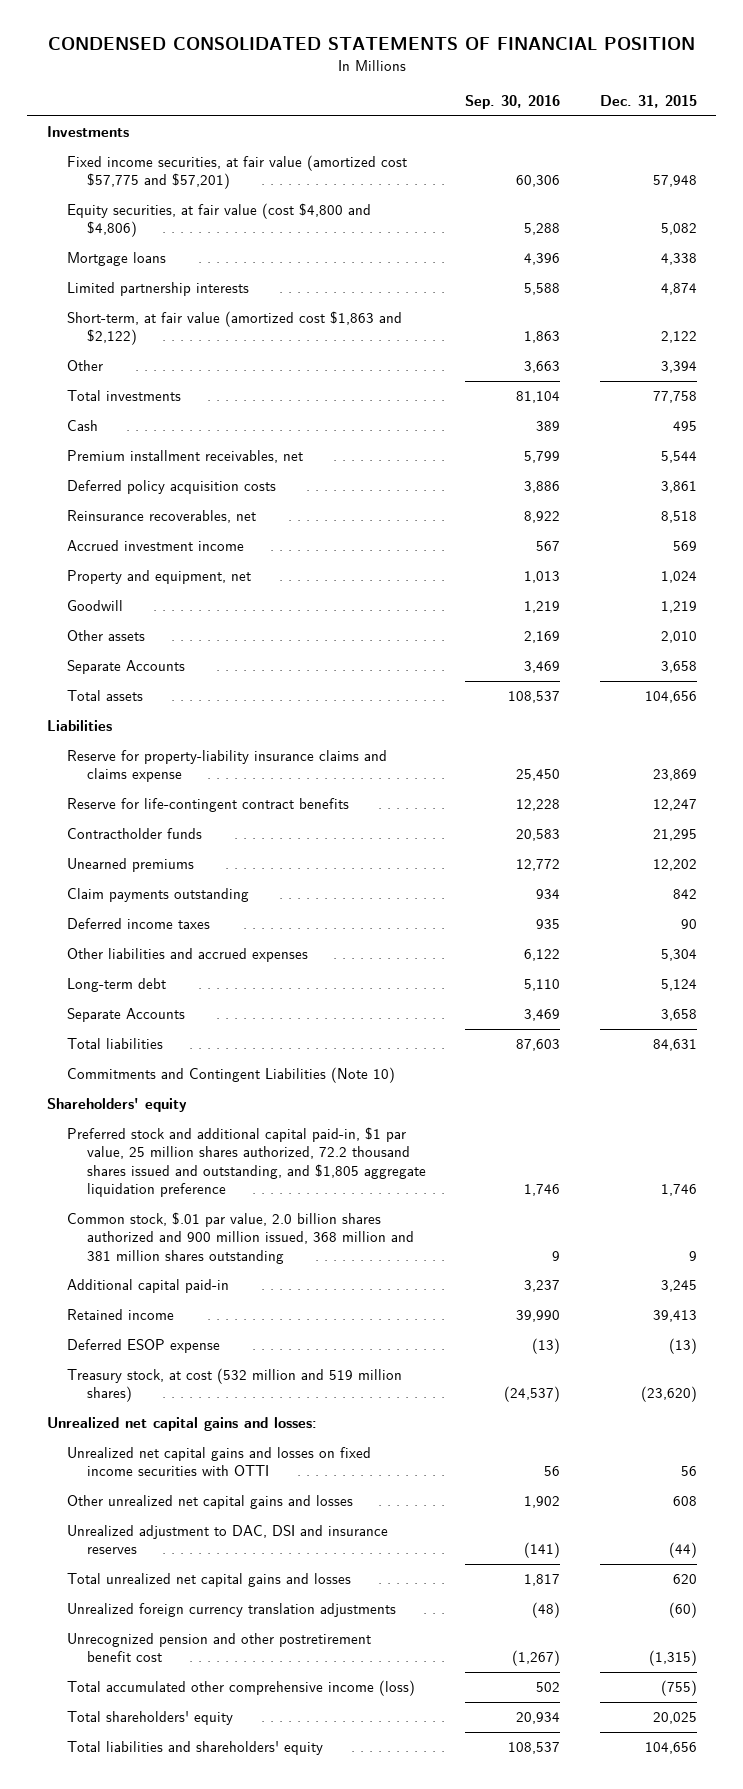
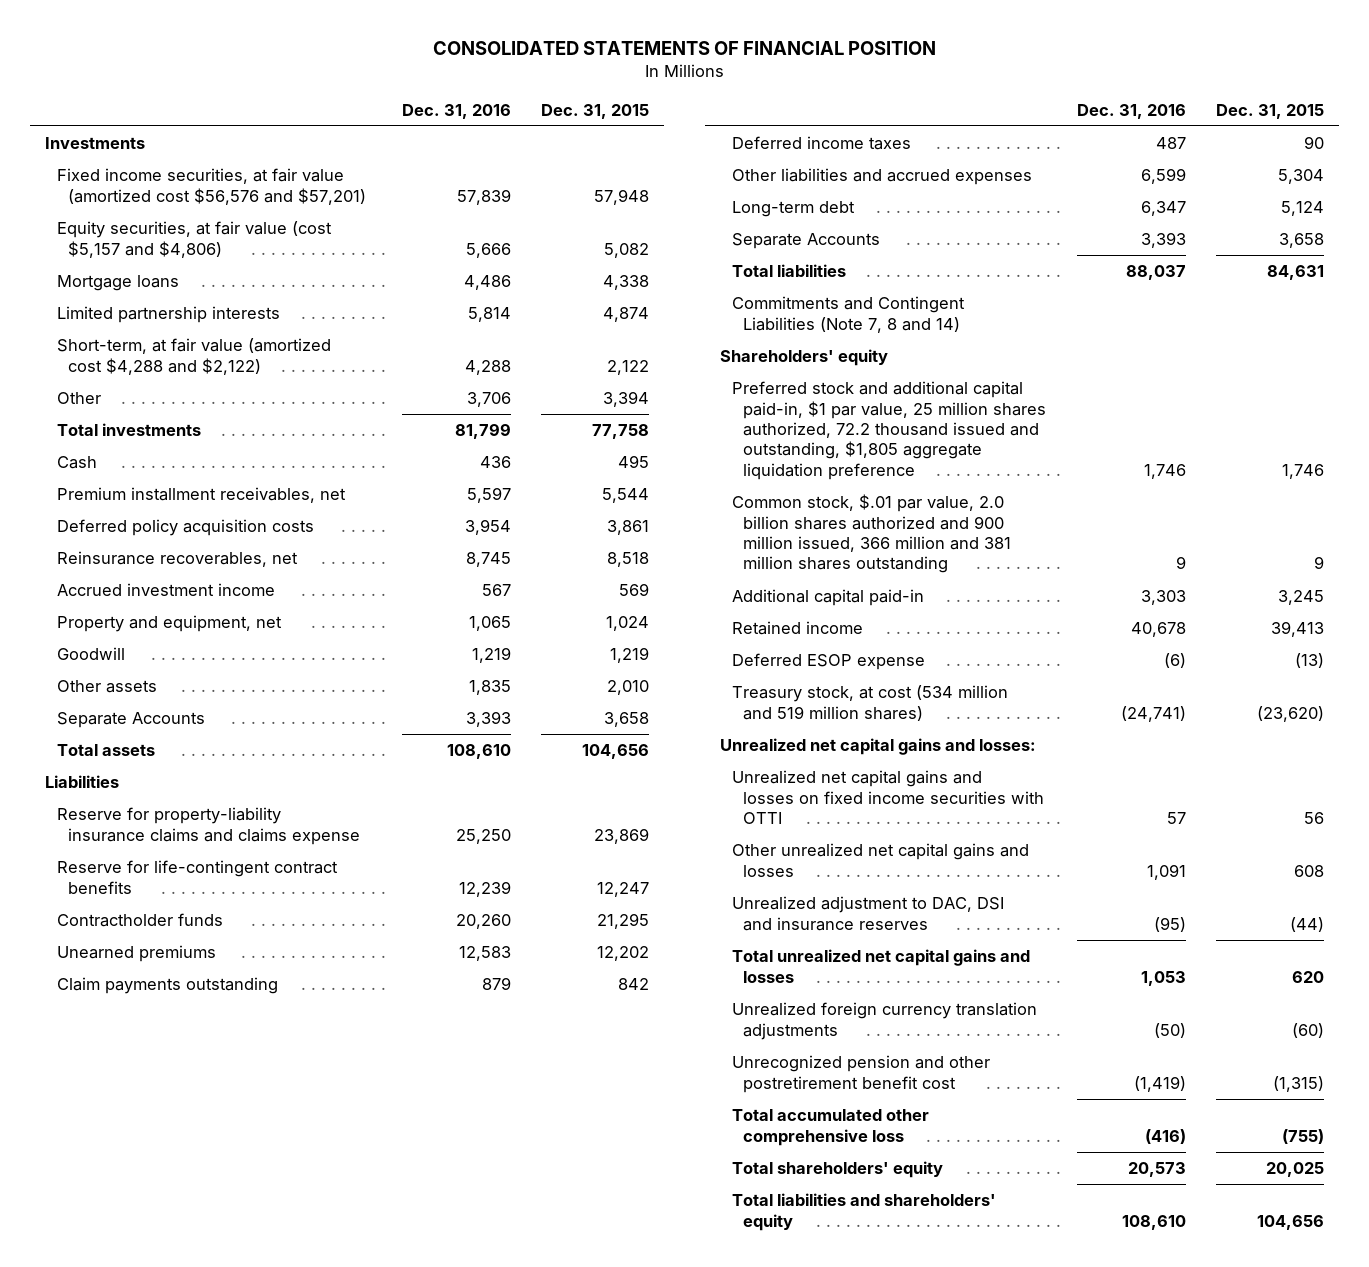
[47,37,695,51] CONDENSED CONSOLIDATED STATEMENTS OF FINANCIAL POSITION -> [432,41,936,56] CONSOLIDATED STATEMENTS OF FINANCIAL POSITION
[465,95,561,110] Sep. 30, 2016 -> none
none -> [401,103,511,119] Dec. 31, 2016
[66,155,407,190] Fixed income securities, at fair value (amortized cost $57,775 and $57,201) -> [56,168,367,205] Fixed income securities, at fair value (amortized cost $56,576 and $57,201)
[66,203,371,238] Equity securities, at fair value (cost $4,800 and $4,806) -> [56,221,332,258] Equity securities, at fair value (cost $5,157 and $4,806)
[66,311,402,346] Short-term, at fair value (amortized cost $1,863 and $2,122) -> [56,338,331,375] Short-term, at fair value (amortized cost $4,288 and $2,122)
[66,1067,395,1084] Commitments and Contingent Liabilities (Note 10) -> [731,296,965,333] Commitments and Contingent Liabilities (Note 7, 8 and 14)
[66,1127,426,1197] Preferred stock and additional capital paid-in, $1 par value, 25 million shares authorized, 72.2 thousand shares issued and outstanding, and $1,805 aggregate liquidation preference -> [731,381,1047,480] Preferred stock and additional capital paid-in, $1 par value, 25 million shares authorized, 72.2 thousand issued and outstanding, $1,805 aggregate liquidation preference
[66,1212,414,1264] Common stock, $.01 par value, 2.0 billion shares authorized and 900 million issued, 368 million and 381 million shares outstanding -> [731,494,1012,574] Common stock, $.01 par value, 2.0 billion shares authorized and 900 million issued, 366 million and 381 million shares outstanding
[66,1368,402,1403] Treasury stock, at cost (532 million and 519 million shares) -> [731,685,1008,721] Treasury stock, at cost (534 million and 519 million shares)
[66,1680,415,1697] Total accumulated other comprehensive income (loss) -> [731,1109,929,1146] Total accumulated other comprehensive loss

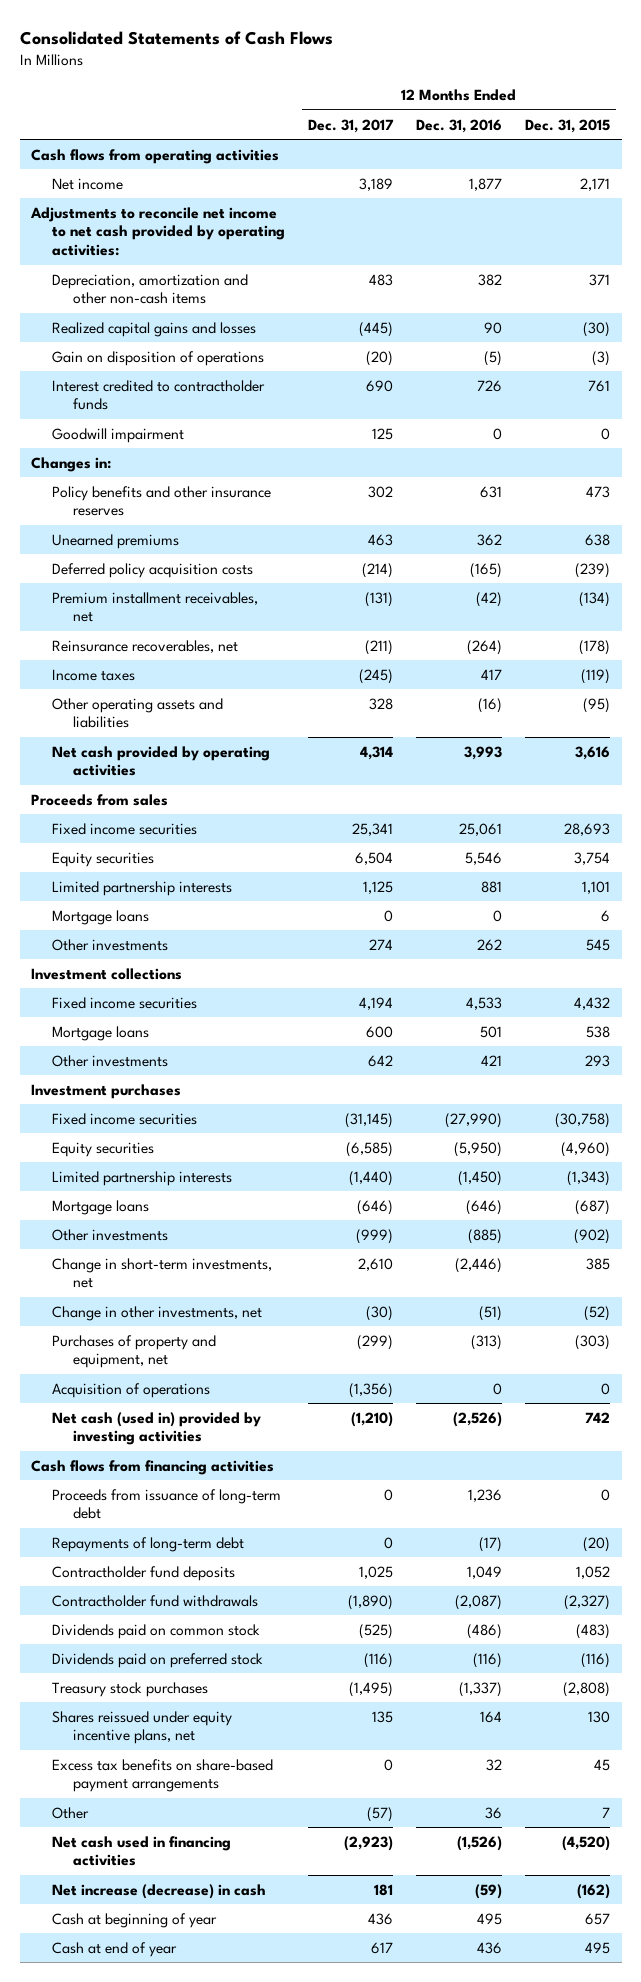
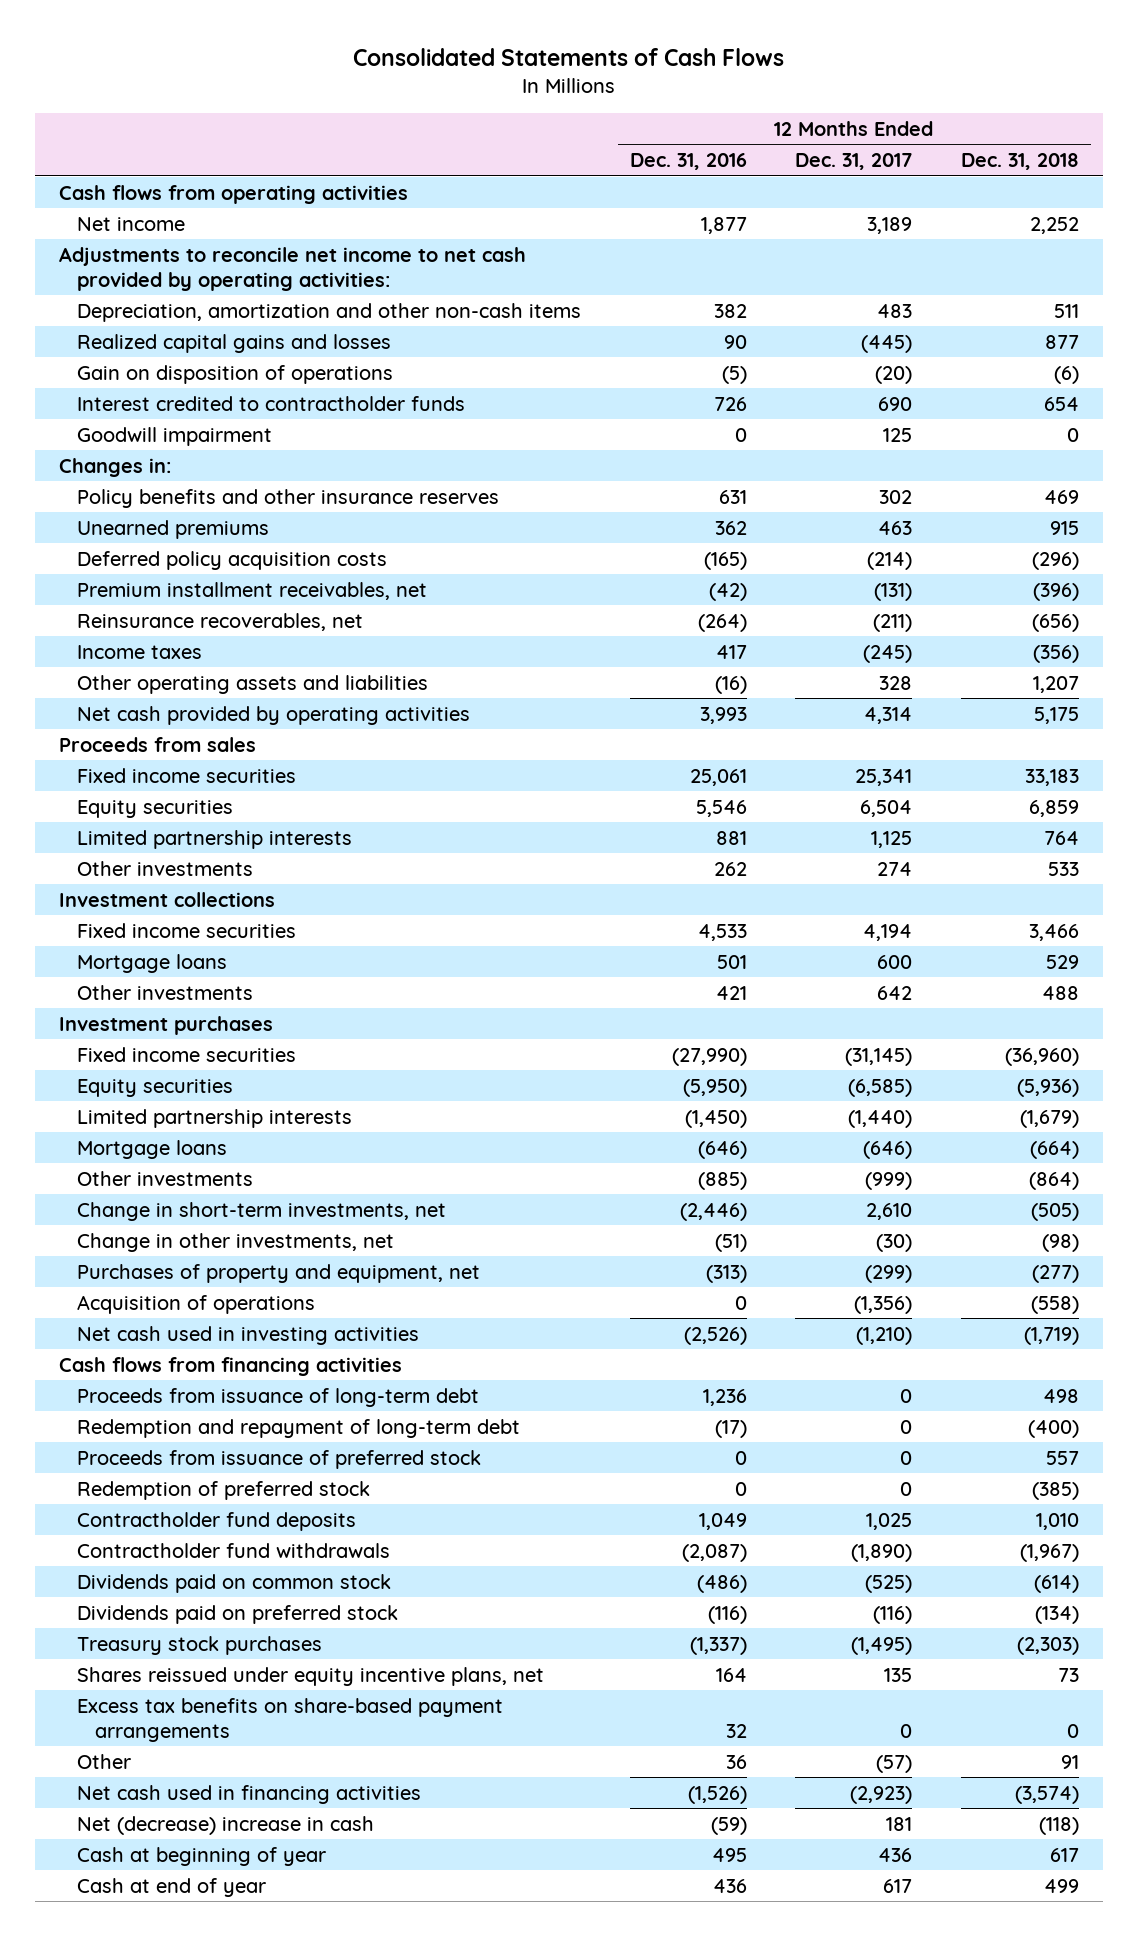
[525,118,611,133] Dec. 31, 2015 -> none
none -> [960,153,1079,171] Dec. 31, 2018
[52,909,150,925] Mortgage loans -> none
[52,1411,262,1446] Net cash (used in) provided by investing activities -> [77,1325,420,1345] Net cash used in investing activities
[52,1536,245,1552] Repayments of long-term debt -> [77,1418,521,1438] Redemption and repayment of long-term debt
none -> [77,1449,482,1469] Proceeds from issuance of preferred stock
none -> [77,1480,371,1500] Redemption of preferred stock
[52,1883,267,1899] Net increase (decrease) in cash -> [77,1815,375,1835] Net (decrease) increase in cash

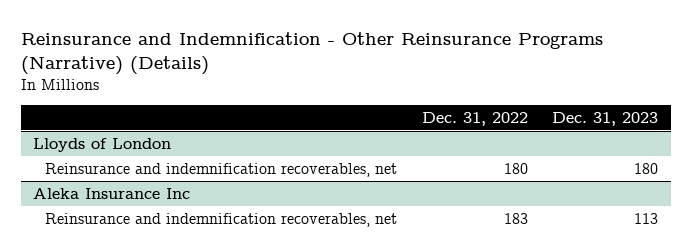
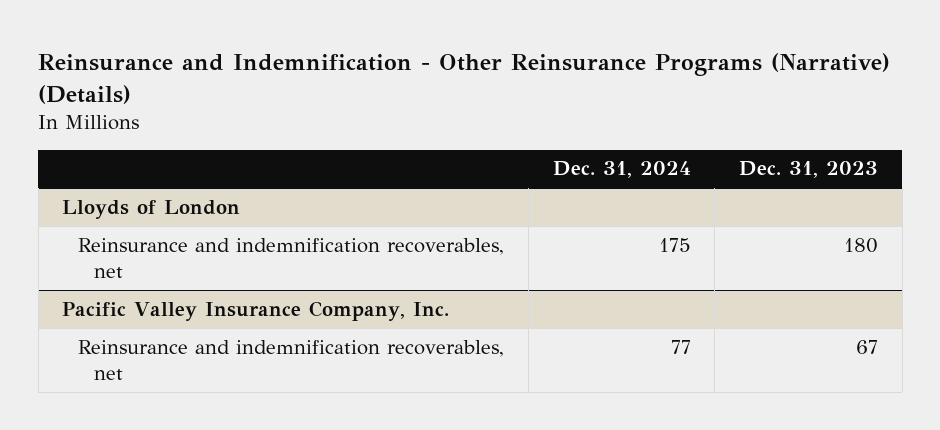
[421,111,528,126] Dec. 31, 2022 -> none
none -> [552,161,691,179] Dec. 31, 2024
[33,187,191,199] Aleka Insurance Inc -> none
none -> [62,300,450,321] Pacific Valley Insurance Company, Inc.
[634,212,659,224] 113 -> [855,339,878,354] 67

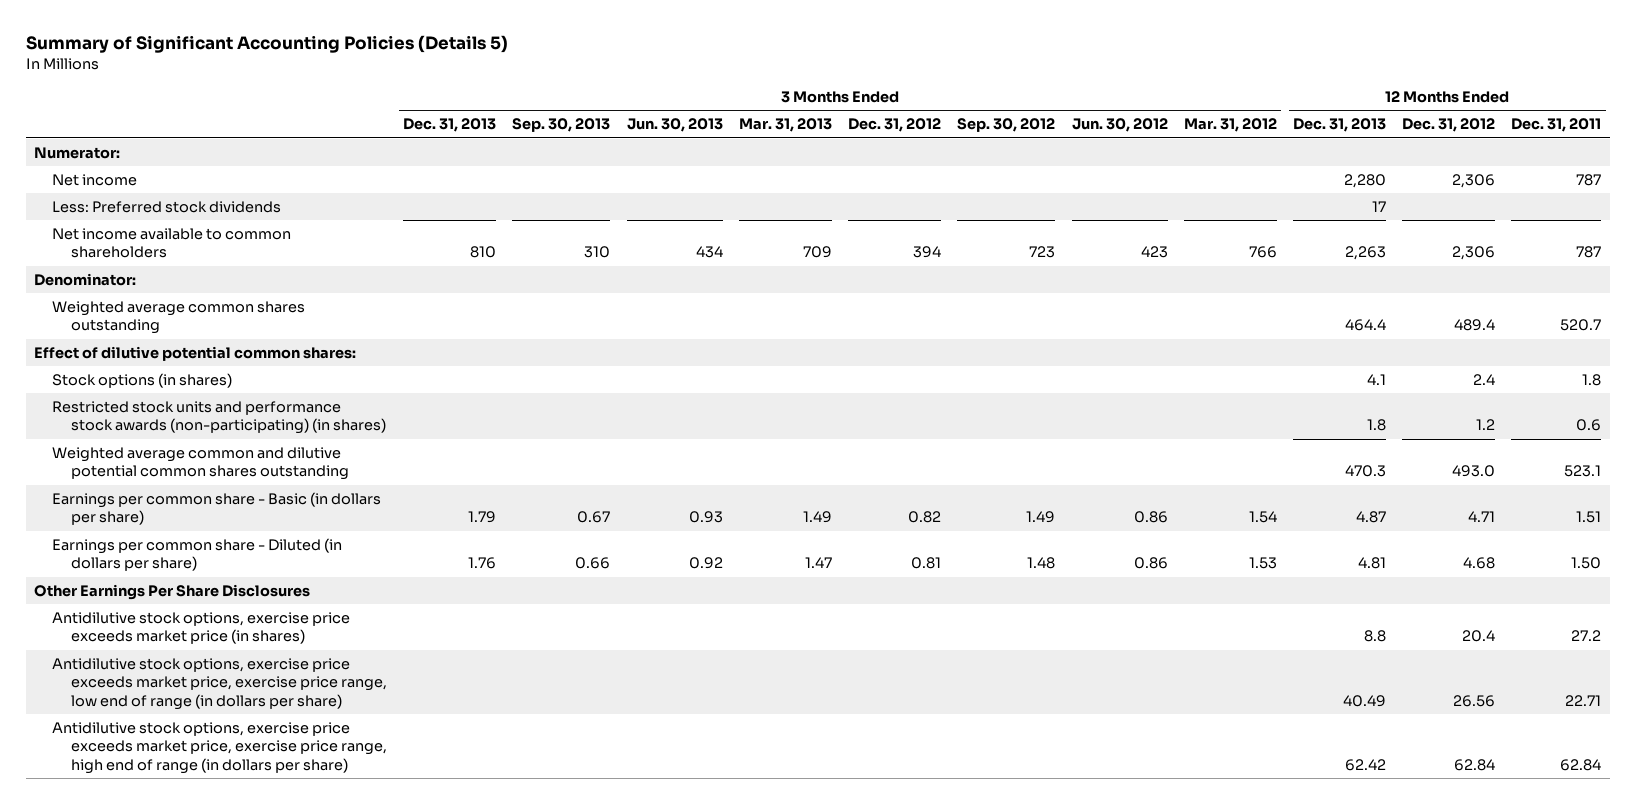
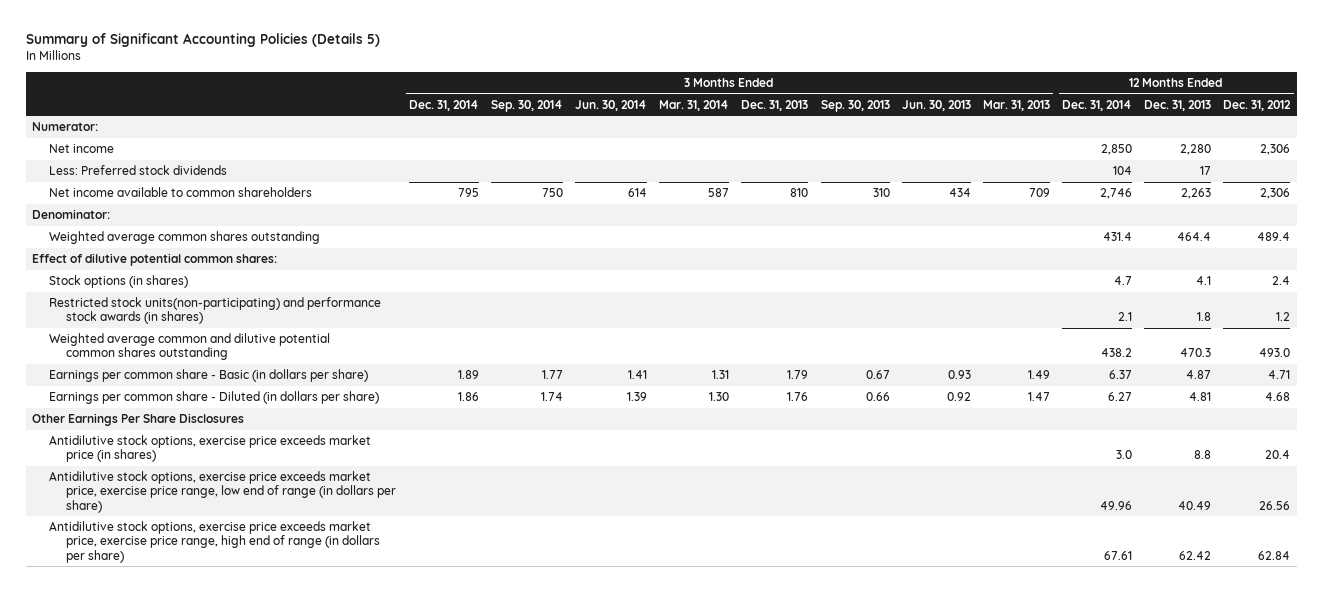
[848,118,942,133] Dec. 31, 2012 -> none
[957,118,1056,133] Sep. 30, 2012 -> none
[1071,118,1168,133] Jun. 30, 2012 -> none
[1183,118,1277,133] Mar. 31, 2012 -> none
[1511,118,1602,133] Dec. 31, 2011 -> none
none -> [408,99,479,111] Dec. 31, 2014
none -> [490,99,563,112] Sep. 30, 2014
none -> [574,99,647,111] Jun. 30, 2014
none -> [659,99,730,111] Mar. 31, 2014
none -> [1062,99,1133,111] Dec. 31, 2014
[52,400,386,435] Restricted stock units and performance stock awards (non-participating) (in shares) -> [49,297,382,325] Restricted stock units(non-participating) and performance stock awards (in shares)

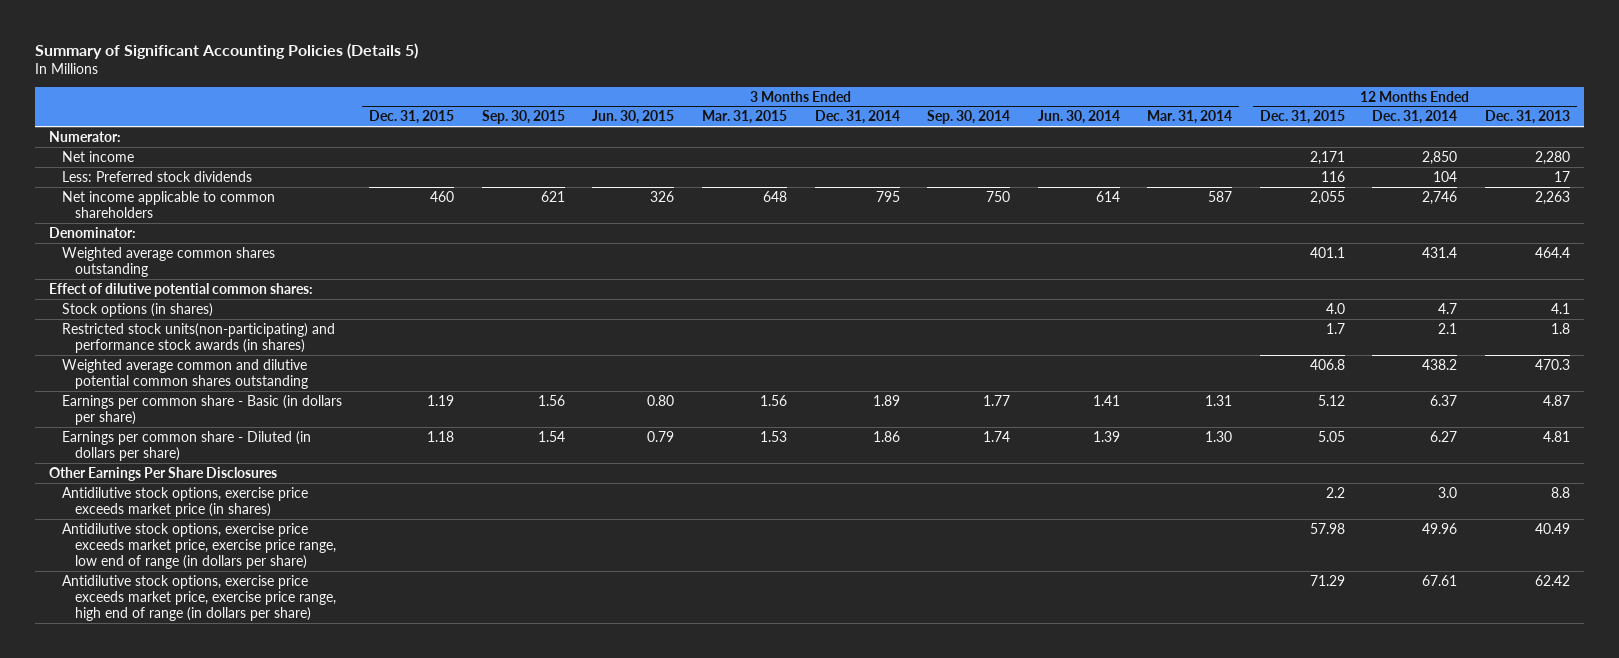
[741,99,809,111] Dec. 31, 2013 -> none
[820,99,890,112] Sep. 30, 2013 -> none
[901,99,971,111] Jun. 30, 2013 -> none
[982,99,1050,111] Mar. 31, 2013 -> none
[1223,99,1292,111] Dec. 31, 2012 -> none
none -> [369,110,455,125] Dec. 31, 2015
none -> [481,110,565,125] Sep. 30, 2015
none -> [592,110,675,125] Jun. 30, 2015
none -> [702,110,788,125] Mar. 31, 2015
none -> [1259,110,1345,125] Dec. 31, 2015
[49,187,313,198] Net income available to common shareholders -> [61,190,275,218] Net income applicable to common shareholders

